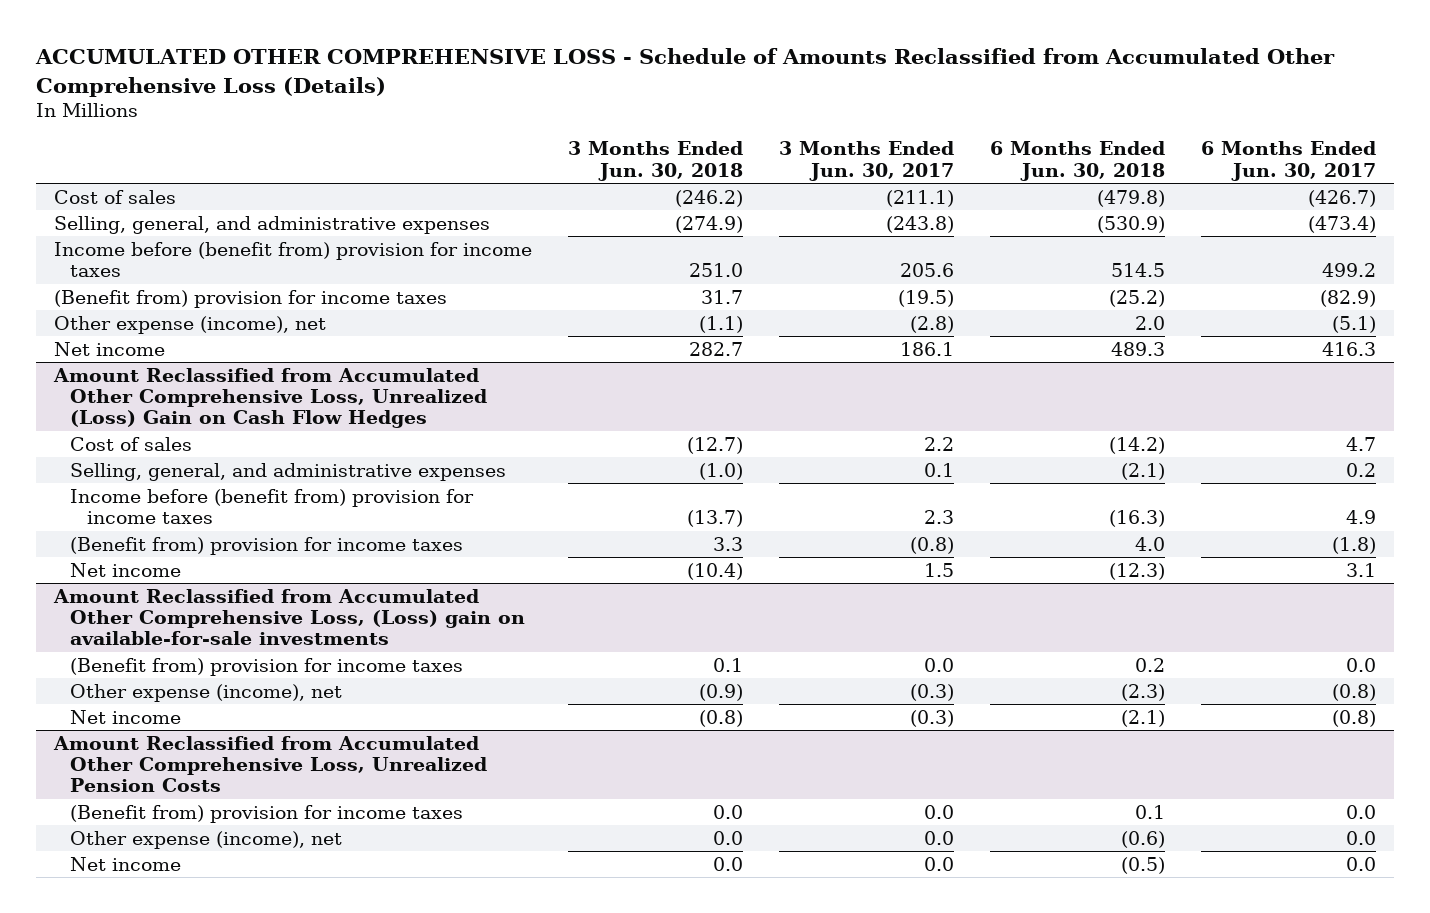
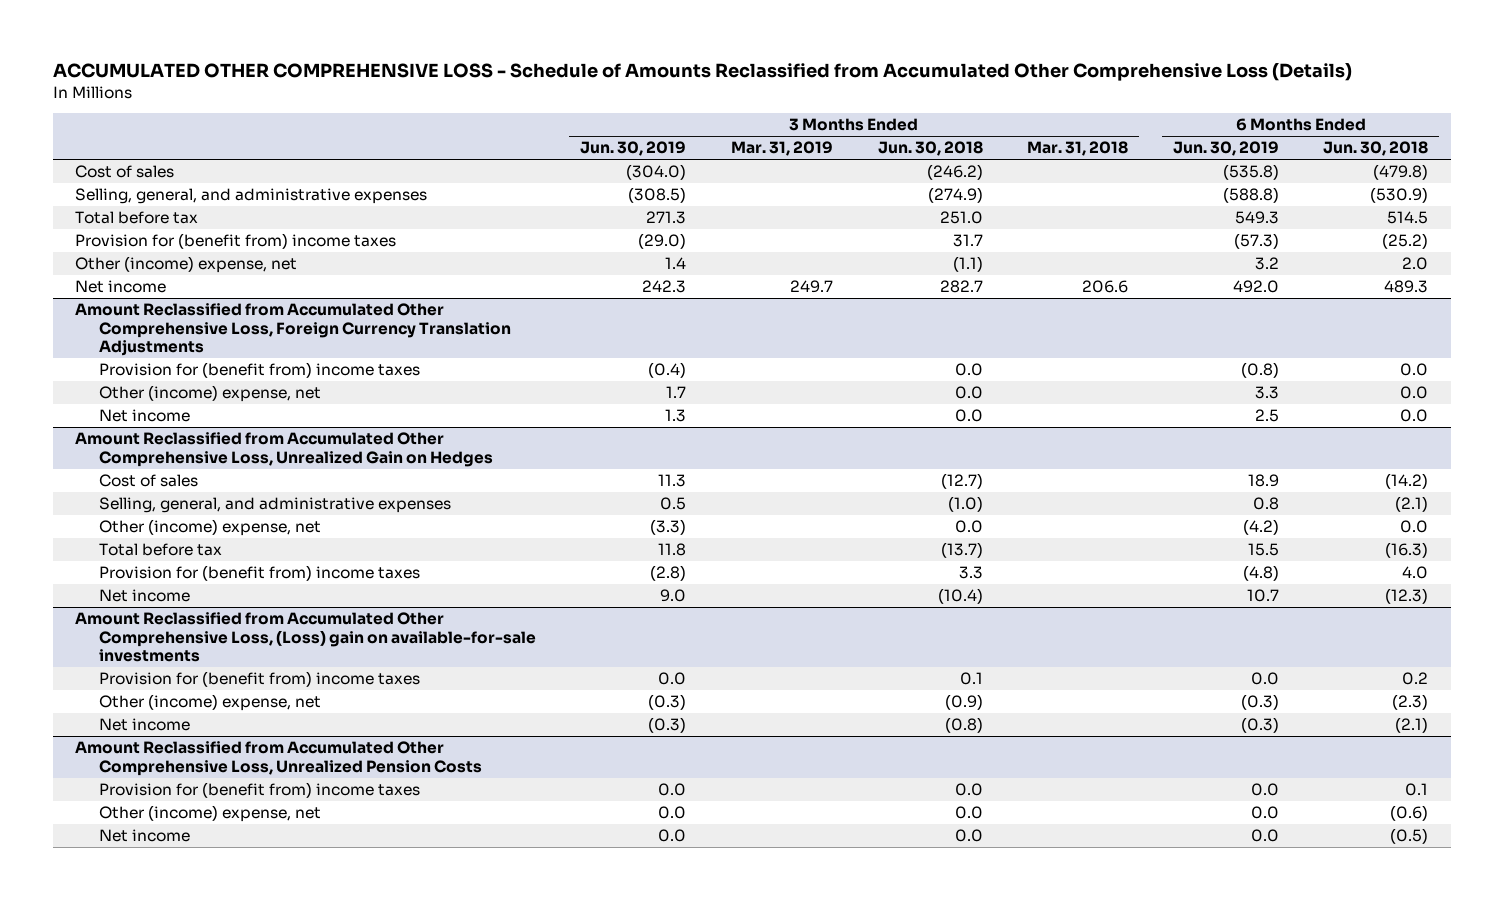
[779,141,955,181] 3 Months Ended Jun. 30, 2017 -> none
[1201,141,1377,181] 6 Months Ended Jun. 30, 2017 -> none
none -> [580,141,687,157] Jun. 30, 2019
none -> [731,141,834,157] Mar. 31, 2019
none -> [1027,141,1129,157] Mar. 31, 2018
none -> [1172,141,1279,157] Jun. 30, 2019
[53,241,532,278] Income before (benefit from) provision for income taxes -> [74,211,198,225] Total before tax
[53,289,447,308] (Benefit from) provision for income taxes -> [74,233,396,250] Provision for (benefit from) income taxes
[53,315,326,334] Other expense (income), net -> [74,256,297,274] Other (income) expense, net
none -> [74,303,511,357] Amount Reclassified from Accumulated Other Comprehensive Loss, Foreign Currency Translation Adjustments
none -> [98,362,420,379] Provision for (benefit from) income taxes
none -> [98,385,321,403] Other (income) expense, net
none -> [98,409,190,423] Net income
[52,367,488,429] Amount Reclassified from Accumulated Other Comprehensive Loss, Unrealized (Loss) Gain on Cash Flow Hedges -> [74,432,493,467] Amount Reclassified from Accumulated Other Comprehensive Loss, Unrealized Gain on Hedges
none -> [98,519,321,537] Other (income) expense, net
[70,488,475,525] Income before (benefit from) provision for income taxes -> [98,543,222,557] Total before tax
[70,536,464,555] (Benefit from) provision for income taxes -> [98,565,420,582] Provision for (benefit from) income taxes
[70,657,464,676] (Benefit from) provision for income taxes -> [98,671,420,688] Provision for (benefit from) income taxes
[70,683,343,702] Other expense (income), net -> [98,694,321,712] Other (income) expense, net
[70,804,464,823] (Benefit from) provision for income taxes -> [98,782,420,799] Provision for (benefit from) income taxes
[70,830,343,849] Other expense (income), net -> [98,805,321,823] Other (income) expense, net

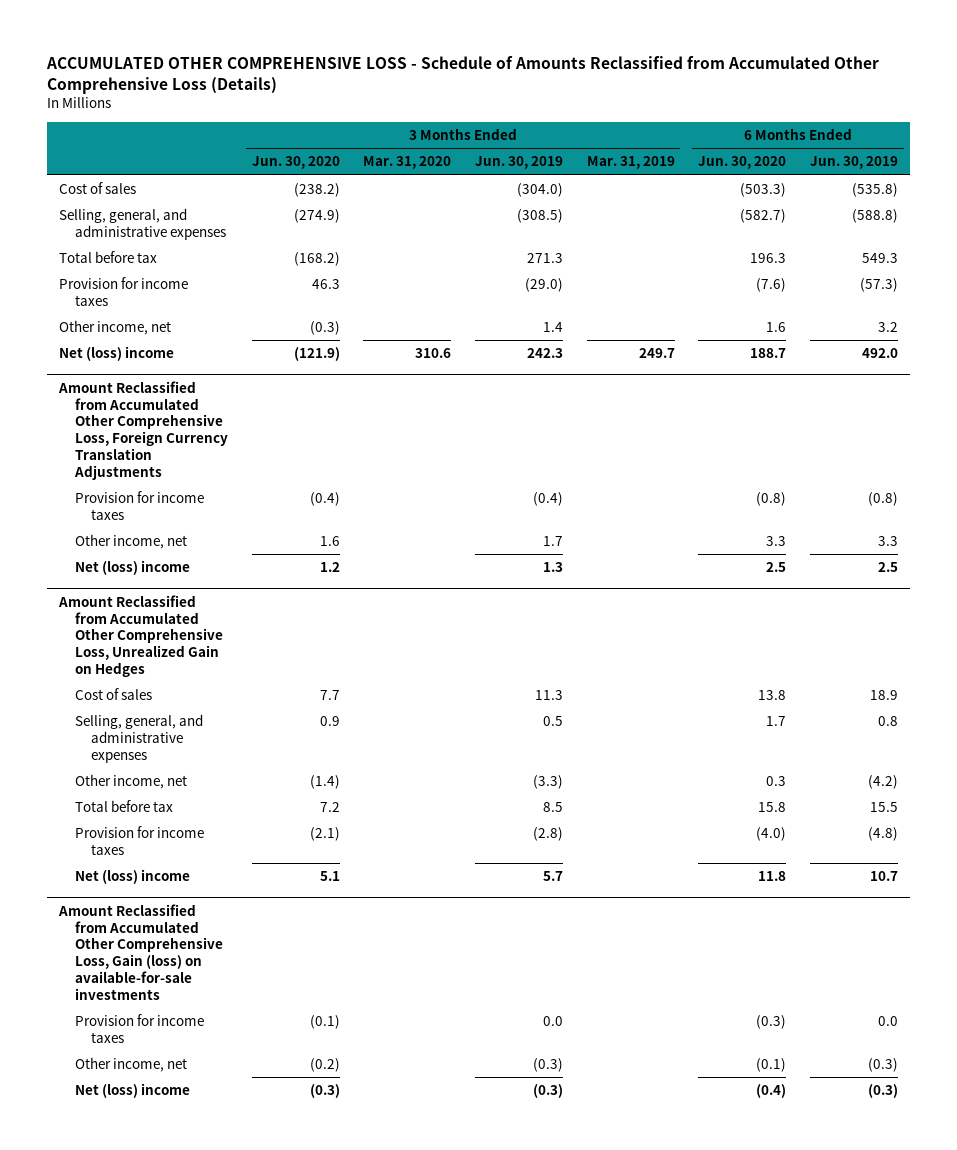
[877,141,983,157] Jun. 30, 2018 -> none
[1027,141,1129,157] Mar. 31, 2018 -> none
[1323,141,1429,157] Jun. 30, 2018 -> none
none -> [251,156,340,170] Jun. 30, 2020
none -> [363,156,452,170] Mar. 31, 2020
none -> [698,156,787,170] Jun. 30, 2020
[74,233,396,250] Provision for (benefit from) income taxes -> [59,277,189,307] Provision for income taxes
[74,256,297,274] Other (income) expense, net -> [59,320,172,336] Other income, net
[74,280,166,294] Net income -> [59,346,175,362] Net (loss) income
[98,362,420,379] Provision for (benefit from) income taxes -> [75,491,205,521] Provision for income taxes
[98,385,321,403] Other (income) expense, net -> [75,534,188,550] Other income, net
[98,409,190,423] Net income -> [75,560,191,576] Net (loss) income
[74,741,482,776] Amount Reclassified from Accumulated Other Comprehensive Loss, Unrealized Pension Costs -> none
[98,782,420,799] Provision for (benefit from) income taxes -> none
[98,805,321,823] Other (income) expense, net -> none
[98,829,190,843] Net income -> none
[98,519,321,537] Other (income) expense, net -> [75,774,188,790] Other income, net
[658,543,687,557] 11.8 -> [542,802,563,813] 8.5
[98,565,420,582] Provision for (benefit from) income taxes -> [75,826,205,856] Provision for income taxes
[98,589,190,603] Net income -> [75,869,191,885] Net (loss) income
[660,589,687,603] 9.0 -> [542,871,563,882] 5.7
[74,612,536,663] Amount Reclassified from Accumulated Other Comprehensive Loss, (Loss) gain on available-for-sale investments -> [58,903,224,1001] Amount Reclassified from Accumulated Other Comprehensive Loss, Gain (loss) on available-for-sale investments
[98,671,420,688] Provision for (benefit from) income taxes -> [75,1014,205,1044] Provision for income taxes
[98,694,321,712] Other (income) expense, net -> [75,1057,188,1073] Other income, net
[98,718,190,732] Net income -> [75,1083,191,1099] Net (loss) income

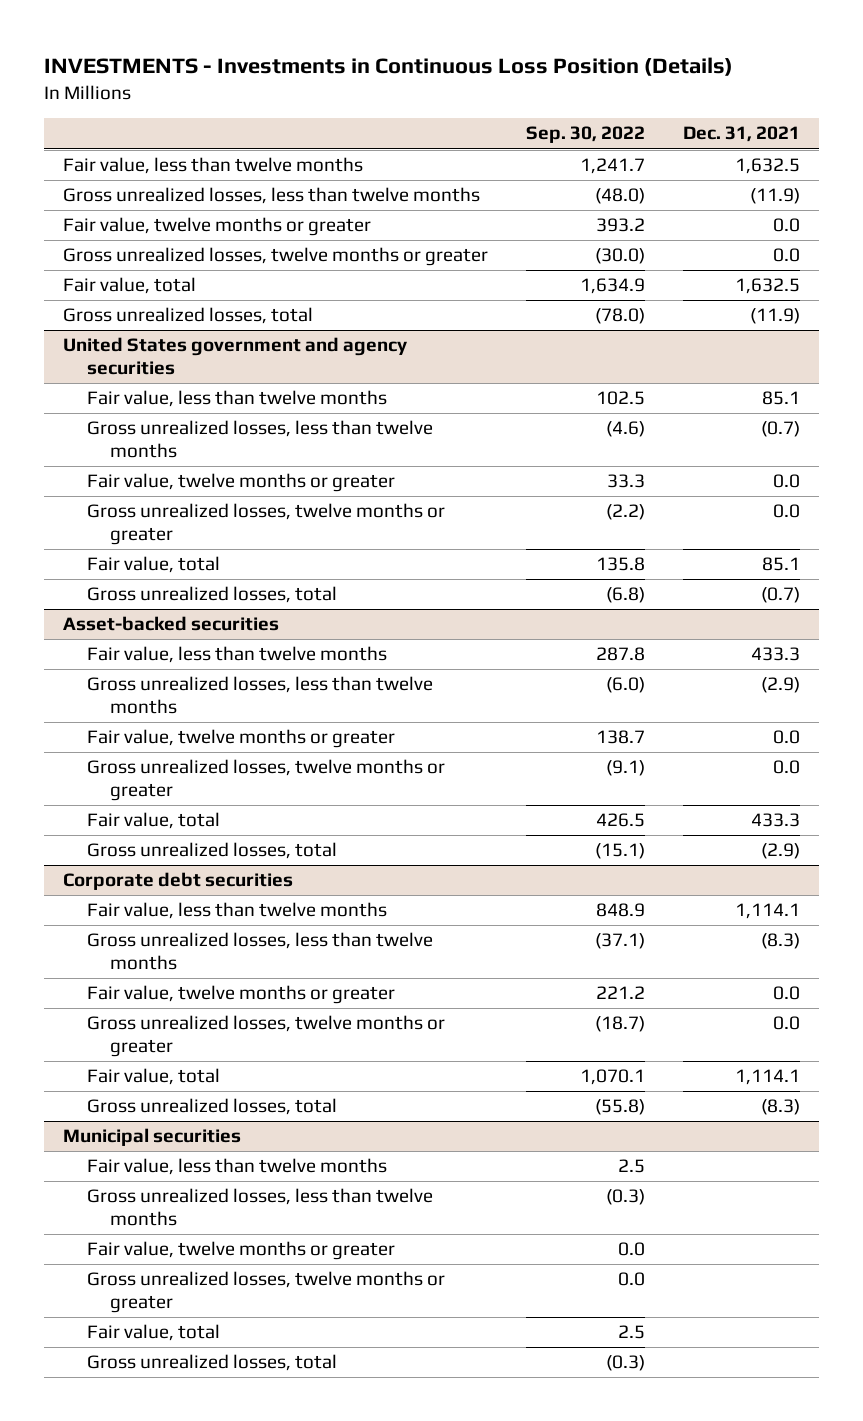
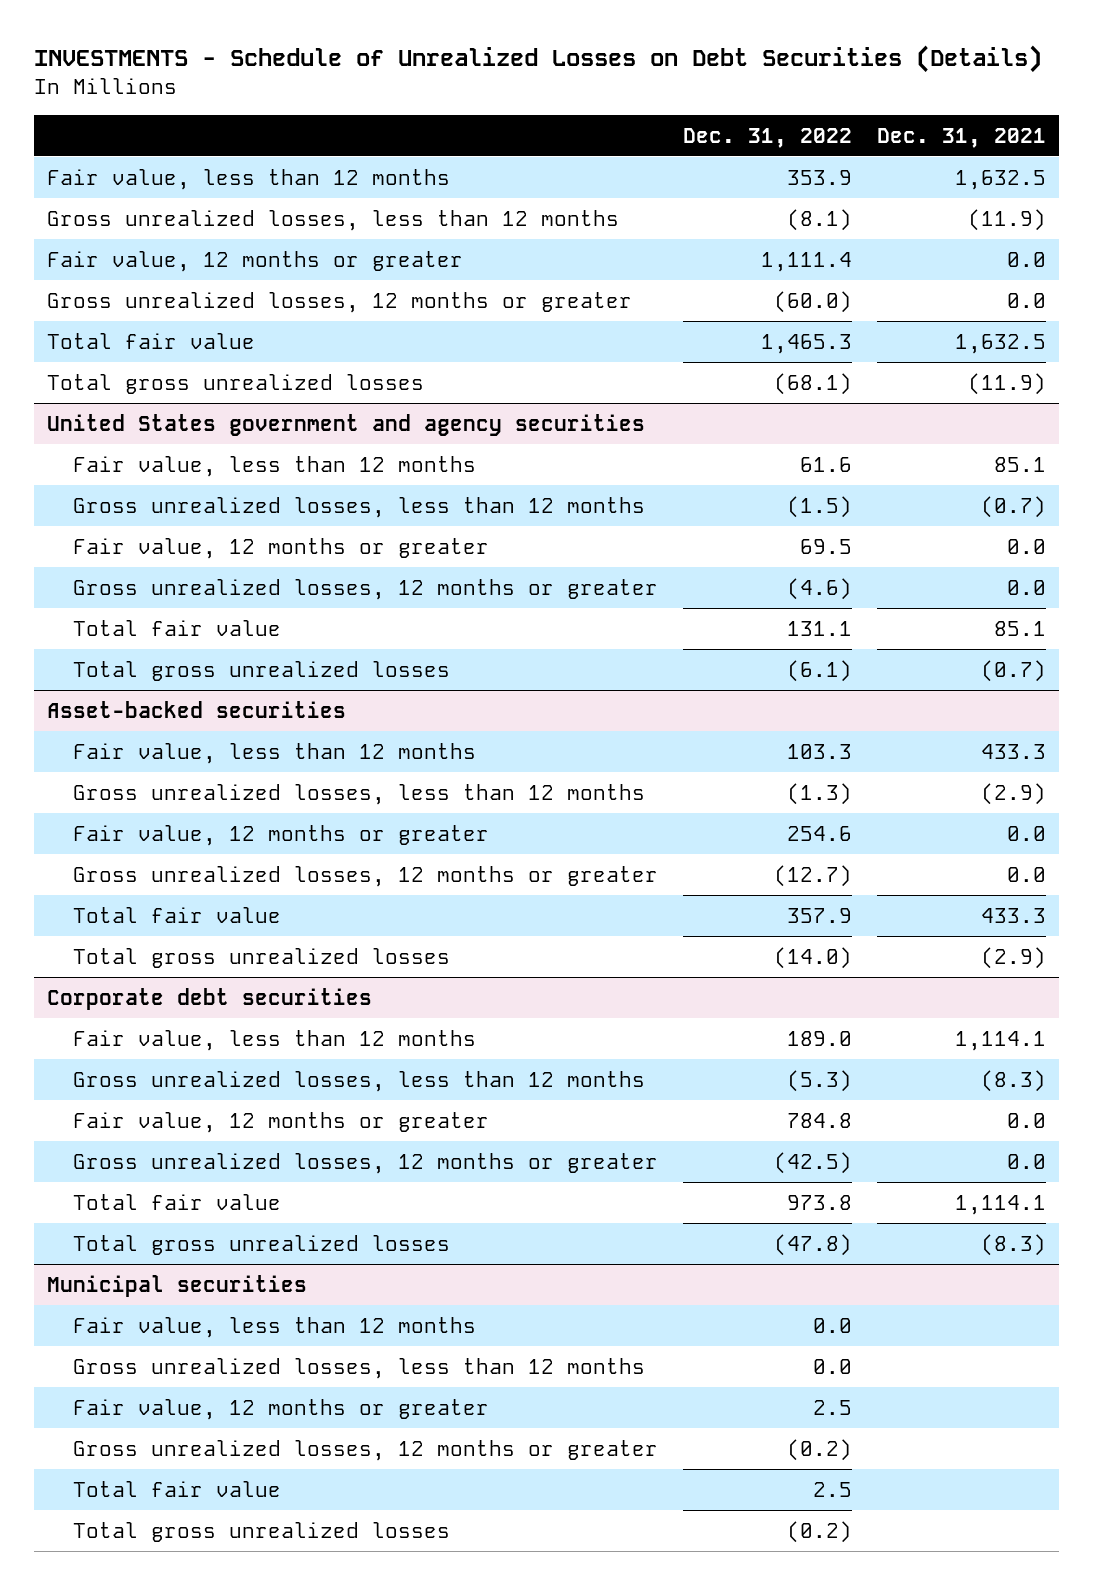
[43,57,733,77] INVESTMENTS - Investments in Continuous Loss Position (Details) -> [33,45,1042,74] INVESTMENTS - Schedule of Unrealized Losses on Debt Securities (Details)
[525,126,645,144] Sep. 30, 2022 -> none
none -> [682,127,852,148] Dec. 31, 2022
[62,157,363,175] Fair value, less than twelve months -> [46,168,450,190] Fair value, less than 12 months
[62,187,480,205] Gross unrealized losses, less than twelve months -> [46,209,619,231] Gross unrealized losses, less than 12 months
[62,217,371,237] Fair value, twelve months or greater -> [46,250,463,272] Fair value, 12 months or greater
[62,247,488,267] Gross unrealized losses, twelve months or greater -> [46,291,632,313] Gross unrealized losses, 12 months or greater
[62,277,196,295] Fair value, total -> [46,332,255,349] Total fair value
[62,307,313,325] Gross unrealized losses, total -> [46,373,424,394] Total gross unrealized losses
[86,390,387,408] Fair value, less than twelve months -> [72,455,476,477] Fair value, less than 12 months
[86,420,433,458] Gross unrealized losses, less than twelve months -> [72,496,645,518] Gross unrealized losses, less than 12 months
[86,473,395,493] Fair value, twelve months or greater -> [72,537,489,559] Fair value, 12 months or greater
[86,503,445,545] Gross unrealized losses, twelve months or greater -> [72,578,658,600] Gross unrealized losses, 12 months or greater
[86,556,220,574] Fair value, total -> [72,619,281,636] Total fair value
[86,586,337,604] Gross unrealized losses, total -> [72,660,450,681] Total gross unrealized losses
[86,646,387,664] Fair value, less than twelve months -> [72,742,476,764] Fair value, less than 12 months
[86,676,433,714] Gross unrealized losses, less than twelve months -> [72,783,645,805] Gross unrealized losses, less than 12 months
[86,729,395,749] Fair value, twelve months or greater -> [72,824,489,846] Fair value, 12 months or greater
[86,759,445,801] Gross unrealized losses, twelve months or greater -> [72,865,658,887] Gross unrealized losses, 12 months or greater
[86,812,220,830] Fair value, total -> [72,906,281,923] Total fair value
[86,842,337,860] Gross unrealized losses, total -> [72,947,450,968] Total gross unrealized losses
[86,902,387,920] Fair value, less than twelve months -> [72,1029,476,1051] Fair value, less than 12 months
[86,932,433,970] Gross unrealized losses, less than twelve months -> [72,1070,645,1092] Gross unrealized losses, less than 12 months
[86,985,395,1005] Fair value, twelve months or greater -> [72,1111,489,1133] Fair value, 12 months or greater
[86,1015,445,1057] Gross unrealized losses, twelve months or greater -> [72,1152,658,1174] Gross unrealized losses, 12 months or greater
[86,1068,220,1086] Fair value, total -> [72,1193,281,1210] Total fair value
[86,1098,337,1116] Gross unrealized losses, total -> [72,1234,450,1255] Total gross unrealized losses
[86,1158,387,1176] Fair value, less than twelve months -> [72,1316,476,1338] Fair value, less than 12 months
[86,1188,433,1226] Gross unrealized losses, less than twelve months -> [72,1357,645,1379] Gross unrealized losses, less than 12 months
[86,1241,395,1261] Fair value, twelve months or greater -> [72,1398,489,1420] Fair value, 12 months or greater
[86,1271,445,1313] Gross unrealized losses, twelve months or greater -> [72,1439,658,1461] Gross unrealized losses, 12 months or greater
[86,1324,220,1342] Fair value, total -> [72,1480,281,1497] Total fair value
[86,1354,337,1372] Gross unrealized losses, total -> [72,1521,450,1542] Total gross unrealized losses

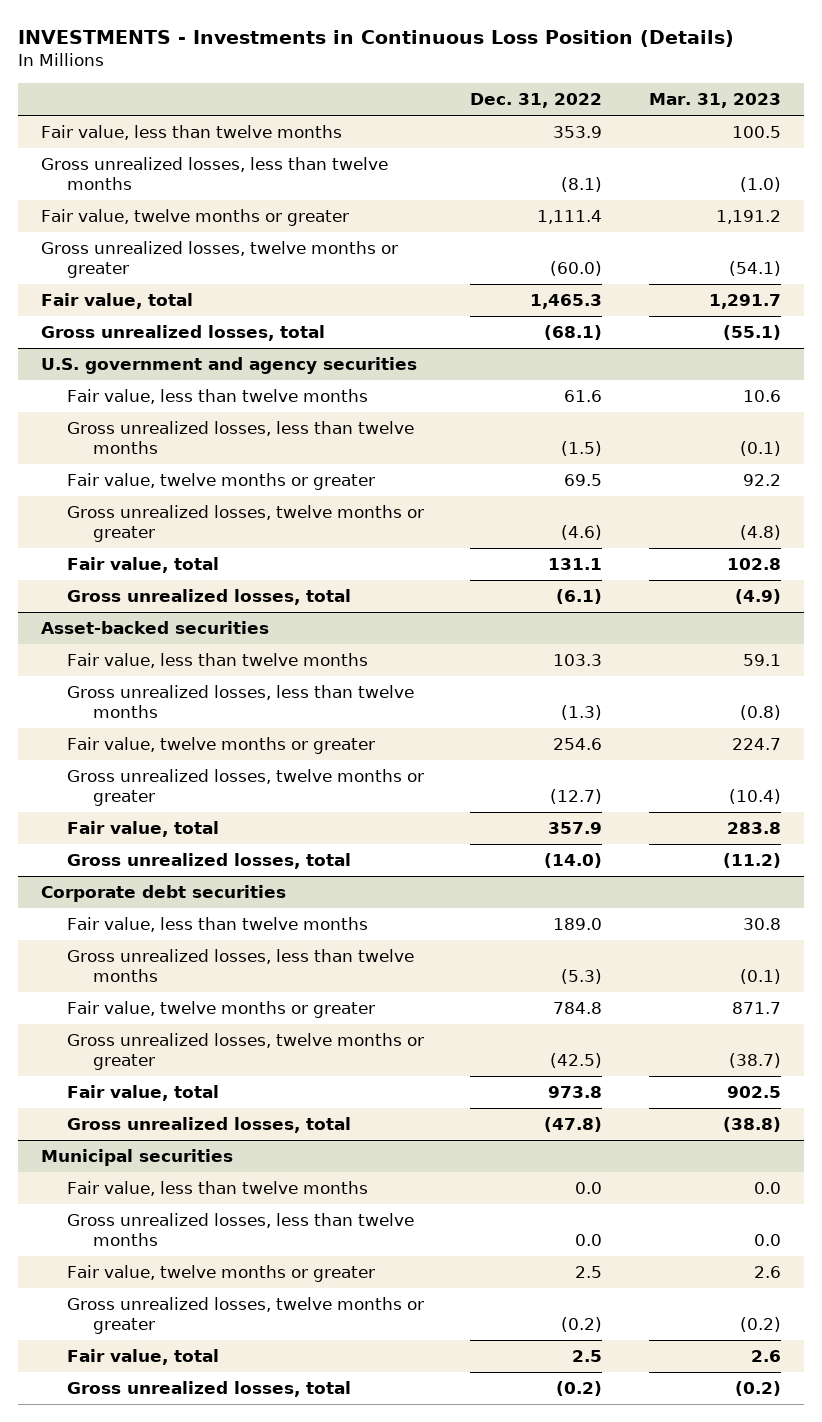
[33,45,1042,74] INVESTMENTS - Schedule of Unrealized Losses on Debt Securities (Details) -> [17,29,734,47] INVESTMENTS - Investments in Continuous Loss Position (Details)
[877,127,1047,148] Dec. 31, 2021 -> none
none -> [648,93,781,109] Mar. 31, 2023
[46,168,450,190] Fair value, less than 12 months -> [41,125,343,141] Fair value, less than twelve months
[46,209,619,231] Gross unrealized losses, less than 12 months -> [41,157,389,190] Gross unrealized losses, less than twelve months
[46,250,463,272] Fair value, 12 months or greater -> [41,209,350,227] Fair value, twelve months or greater
[46,291,632,313] Gross unrealized losses, 12 months or greater -> [41,241,399,278] Gross unrealized losses, twelve months or greater
[46,332,255,349] Total fair value -> [41,293,194,310] Fair value, total
[46,373,424,394] Total gross unrealized losses -> [41,325,326,342] Gross unrealized losses, total
[46,413,645,436] United States government and agency securities -> [41,357,418,375] U.S. government and agency securities
[72,455,476,477] Fair value, less than 12 months -> [67,389,369,405] Fair value, less than twelve months
[72,496,645,518] Gross unrealized losses, less than 12 months -> [67,421,415,454] Gross unrealized losses, less than twelve months
[72,537,489,559] Fair value, 12 months or greater -> [67,473,376,491] Fair value, twelve months or greater
[72,578,658,600] Gross unrealized losses, 12 months or greater -> [67,505,425,542] Gross unrealized losses, twelve months or greater
[72,619,281,636] Total fair value -> [67,557,220,574] Fair value, total
[72,660,450,681] Total gross unrealized losses -> [67,589,352,606] Gross unrealized losses, total
[72,742,476,764] Fair value, less than 12 months -> [67,653,369,669] Fair value, less than twelve months
[72,783,645,805] Gross unrealized losses, less than 12 months -> [67,685,415,718] Gross unrealized losses, less than twelve months
[72,824,489,846] Fair value, 12 months or greater -> [67,737,376,755] Fair value, twelve months or greater
[72,865,658,887] Gross unrealized losses, 12 months or greater -> [67,769,425,806] Gross unrealized losses, twelve months or greater
[72,906,281,923] Total fair value -> [67,821,220,838] Fair value, total
[72,947,450,968] Total gross unrealized losses -> [67,853,352,870] Gross unrealized losses, total
[72,1029,476,1051] Fair value, less than 12 months -> [67,917,369,933] Fair value, less than twelve months
[72,1070,645,1092] Gross unrealized losses, less than 12 months -> [67,949,415,982] Gross unrealized losses, less than twelve months
[72,1111,489,1133] Fair value, 12 months or greater -> [67,1001,376,1019] Fair value, twelve months or greater
[72,1152,658,1174] Gross unrealized losses, 12 months or greater -> [67,1033,425,1070] Gross unrealized losses, twelve months or greater
[72,1193,281,1210] Total fair value -> [67,1085,220,1102] Fair value, total
[72,1234,450,1255] Total gross unrealized losses -> [67,1117,352,1134] Gross unrealized losses, total
[72,1316,476,1338] Fair value, less than 12 months -> [67,1181,369,1197] Fair value, less than twelve months
[72,1357,645,1379] Gross unrealized losses, less than 12 months -> [67,1213,415,1246] Gross unrealized losses, less than twelve months
[72,1398,489,1420] Fair value, 12 months or greater -> [67,1265,376,1283] Fair value, twelve months or greater
[72,1439,658,1461] Gross unrealized losses, 12 months or greater -> [67,1297,425,1334] Gross unrealized losses, twelve months or greater
[72,1480,281,1497] Total fair value -> [67,1349,220,1366] Fair value, total
[72,1521,450,1542] Total gross unrealized losses -> [67,1381,352,1398] Gross unrealized losses, total

